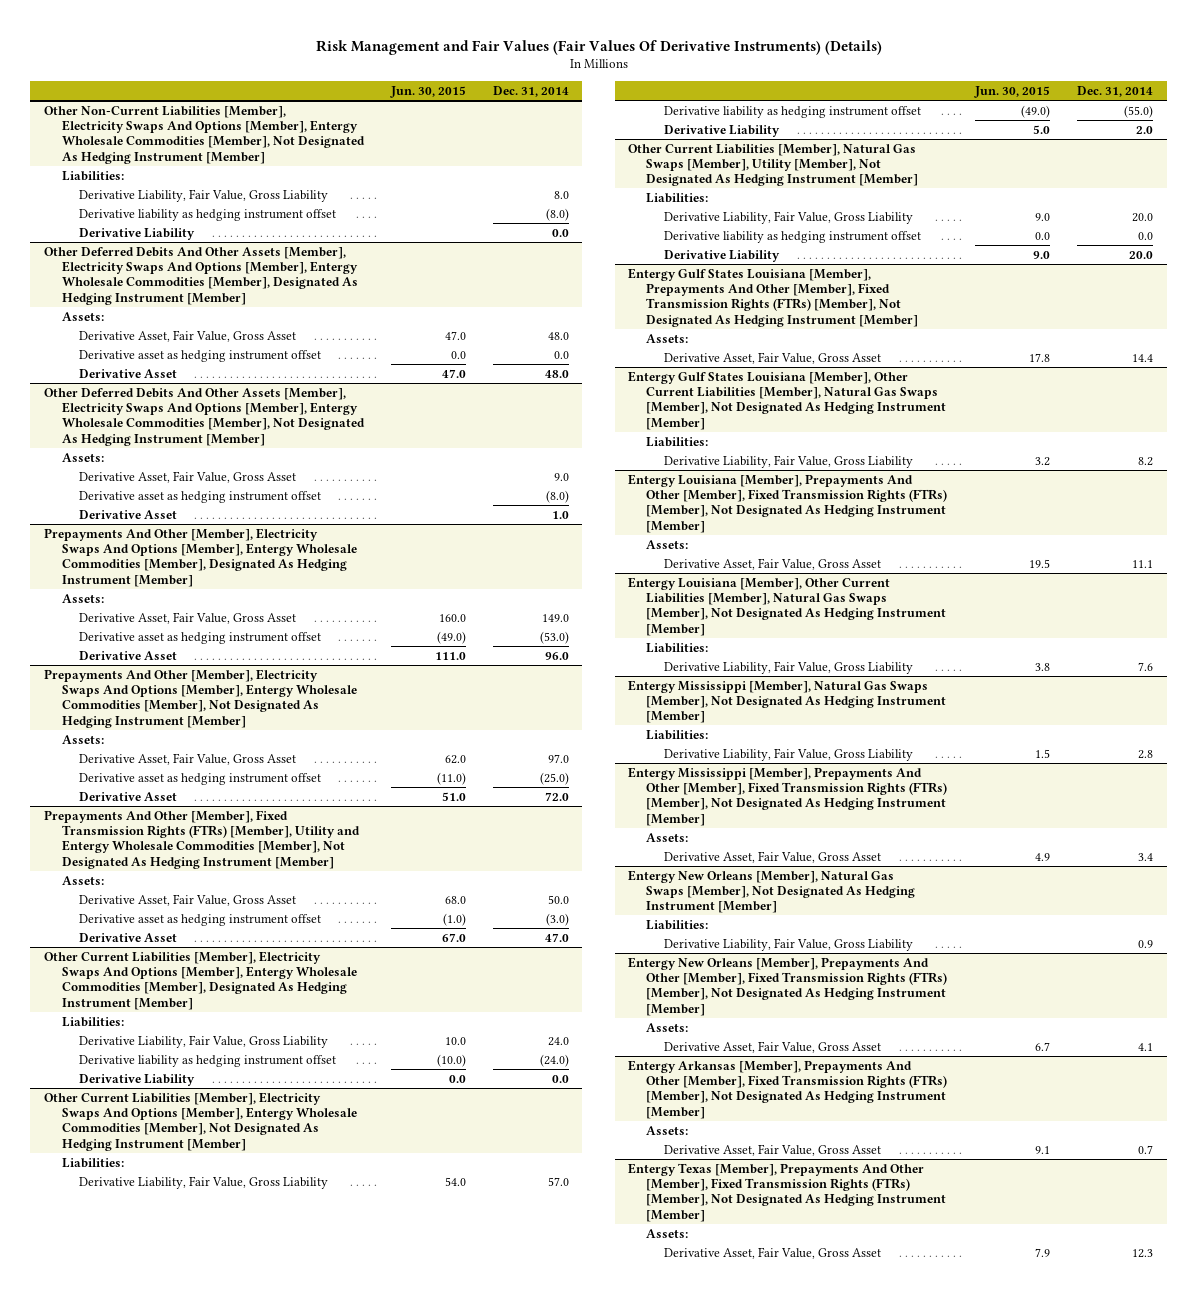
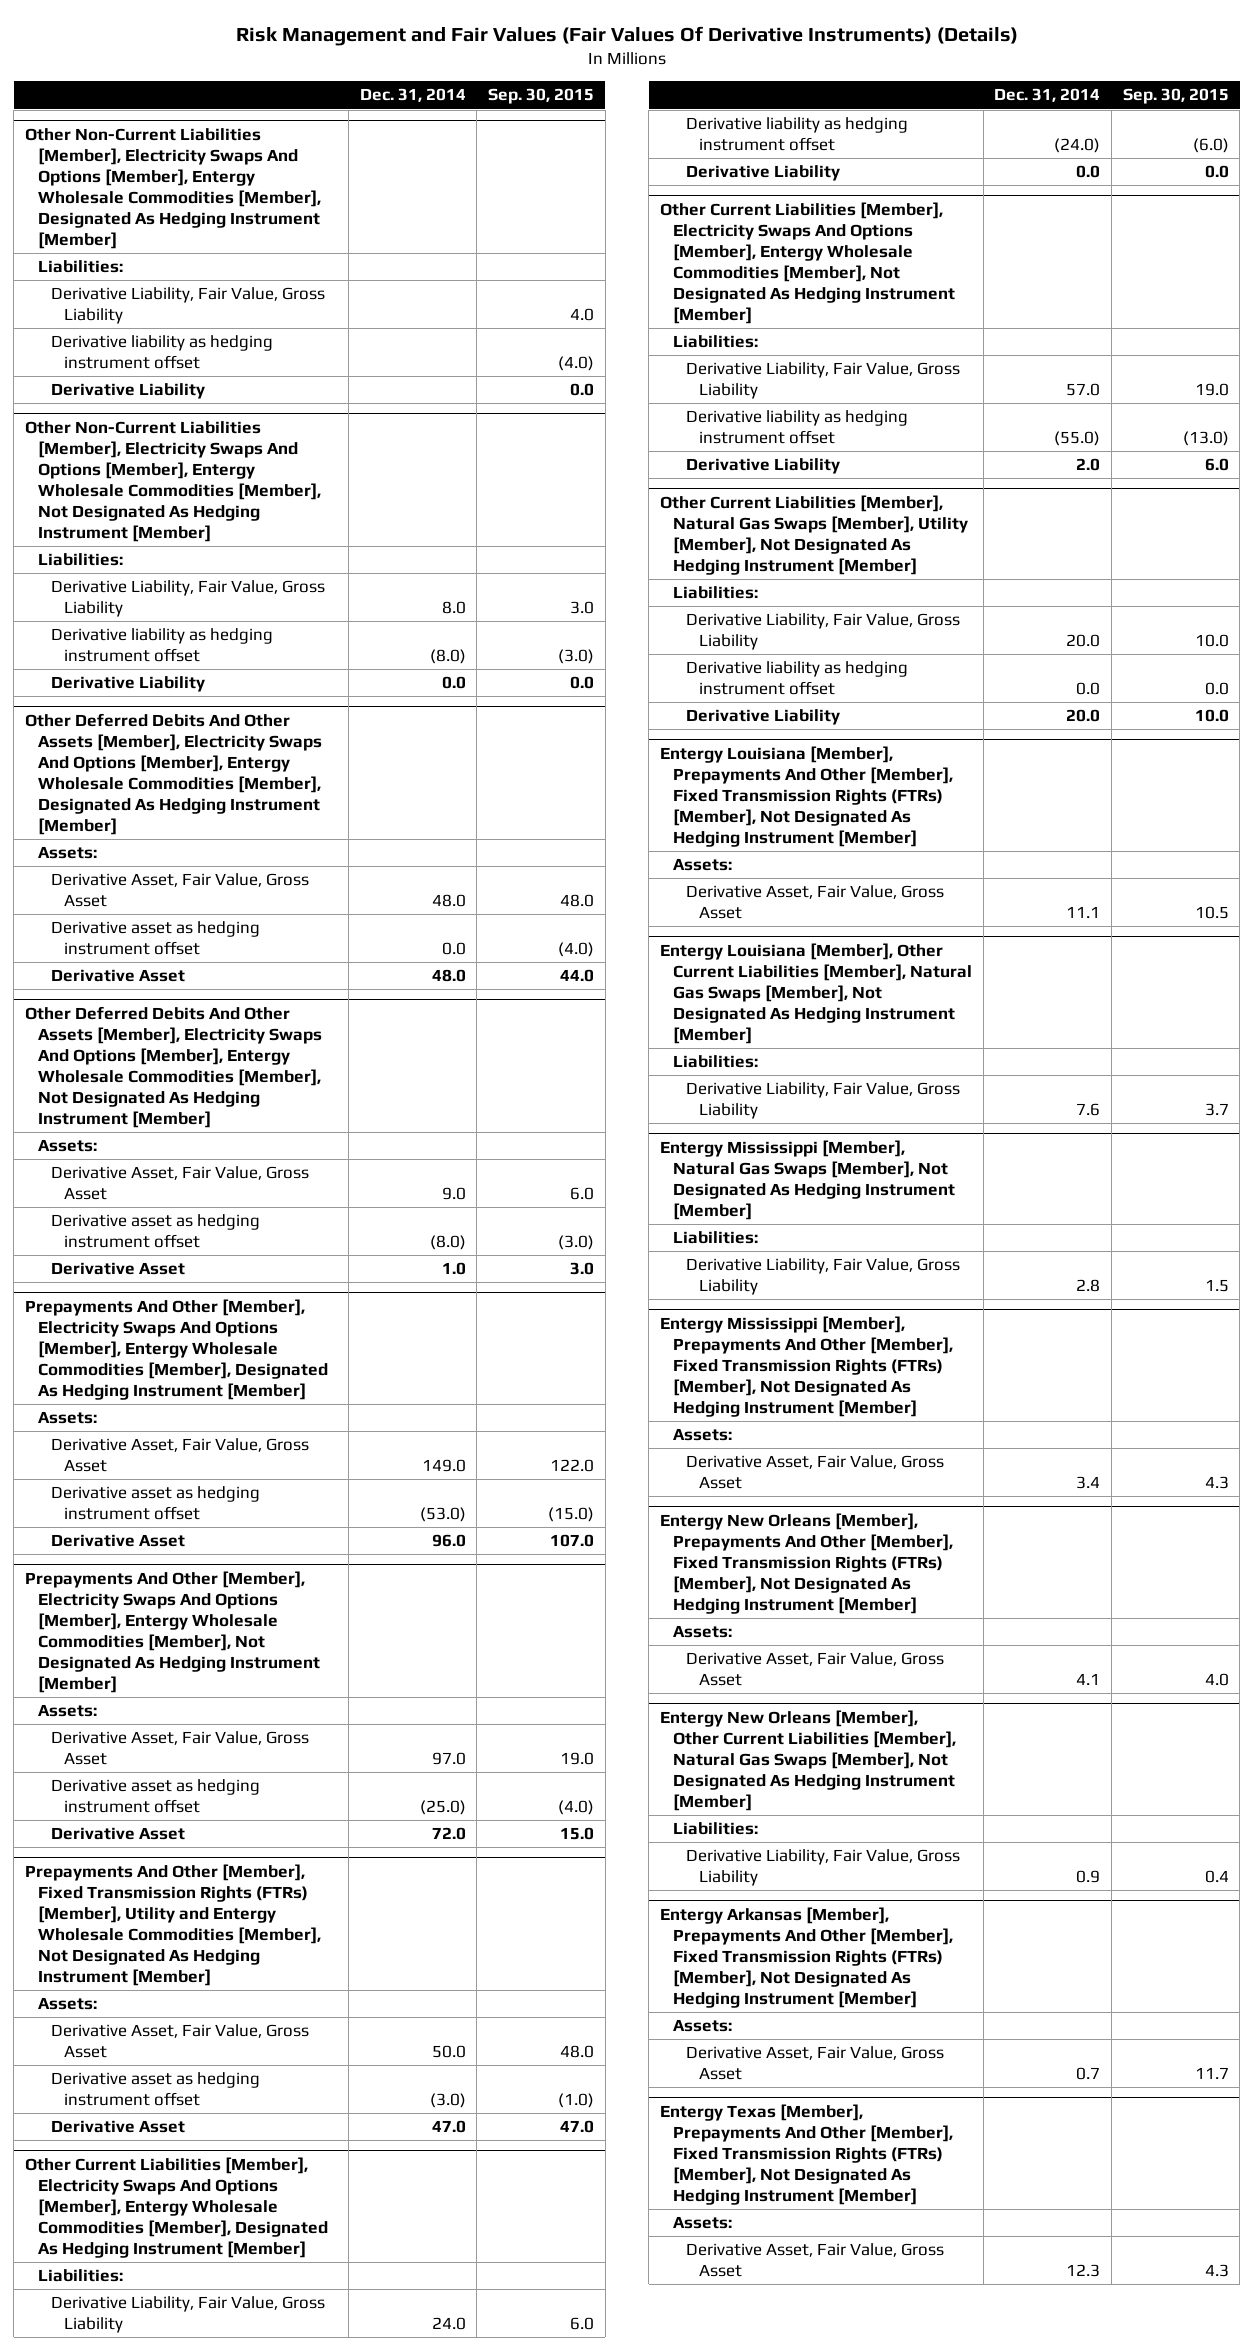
[389,85,466,98] Jun. 30, 2015 -> none
none -> [488,88,595,105] Sep. 30, 2015
none -> [25,127,322,250] Other Non-Current Liabilities [Member], Electricity Swaps And Options [Member], Entergy Wholesale Commodities [Member], Designated As Hedging Instrument [Member]
none -> [38,260,124,274] Liabilities:
none -> [51,287,326,325] Derivative Liability, Fair Value, Gross Liability
none -> [51,335,274,370] Derivative liability as hedging instrument offset
none -> [51,383,206,400] Derivative Liability
[628,267,919,327] Entergy Gulf States Louisiana [Member], Prepayments And Other [Member], Fixed Transmission Rights (FTRs) [Member], Not Designated As Hedging Instrument [Member] -> none
[646,333,689,343] Assets: -> none
[663,351,881,364] Derivative Asset, Fair Value, Gross Asset -> none
[628,370,947,430] Entergy Gulf States Louisiana [Member], Other Current Liabilities [Member], Natural Gas Swaps [Member], Not Designated As Hedging Instrument [Member] -> none
[646,436,709,447] Liabilities: -> none
[663,454,913,468] Derivative Liability, Fair Value, Gross Liability -> none
[628,869,916,914] Entergy New Orleans [Member], Natural Gas Swaps [Member], Not Designated As Hedging Instrument [Member] -> none
[646,919,709,930] Liabilities: -> none
[663,937,913,951] Derivative Liability, Fair Value, Gross Liability -> none
none -> [659,1709,956,1812] Entergy New Orleans [Member], Other Current Liabilities [Member], Natural Gas Swaps [Member], Not Designated As Hedging Instrument [Member]
none -> [672,1822,758,1836] Liabilities:
none -> [685,1849,960,1887] Derivative Liability, Fair Value, Gross Liability

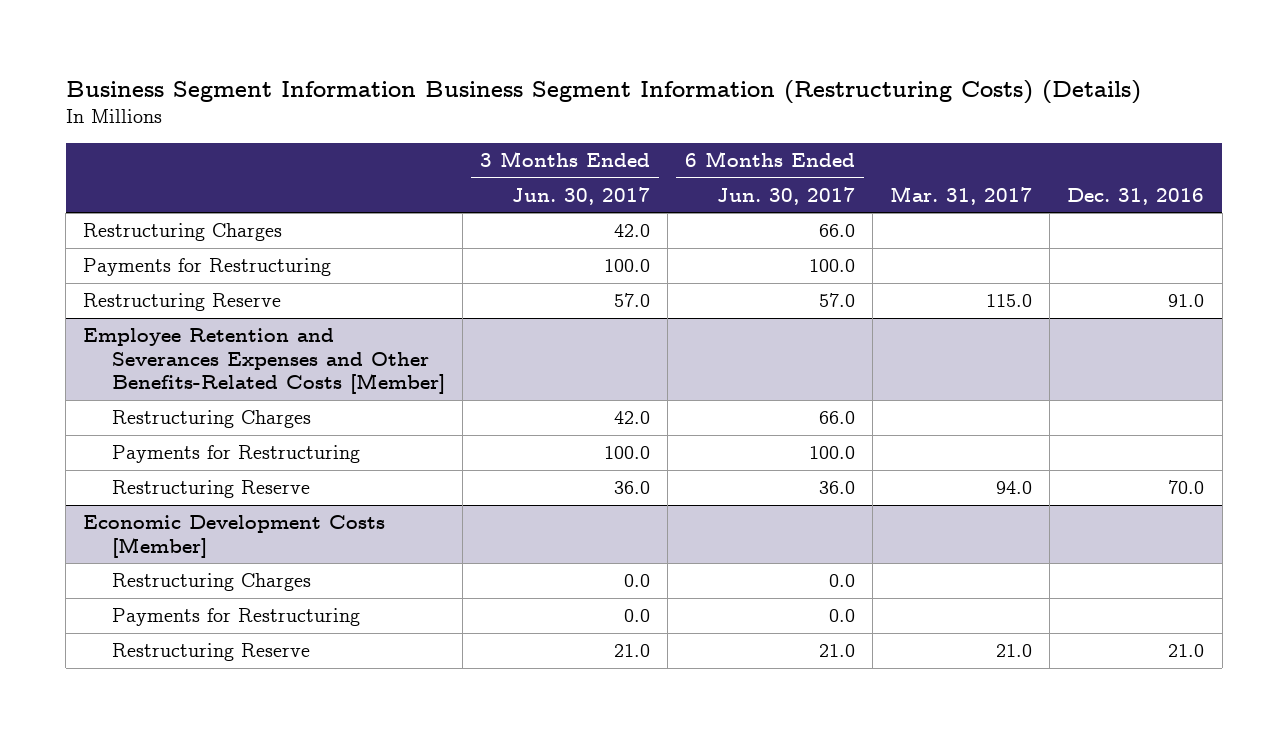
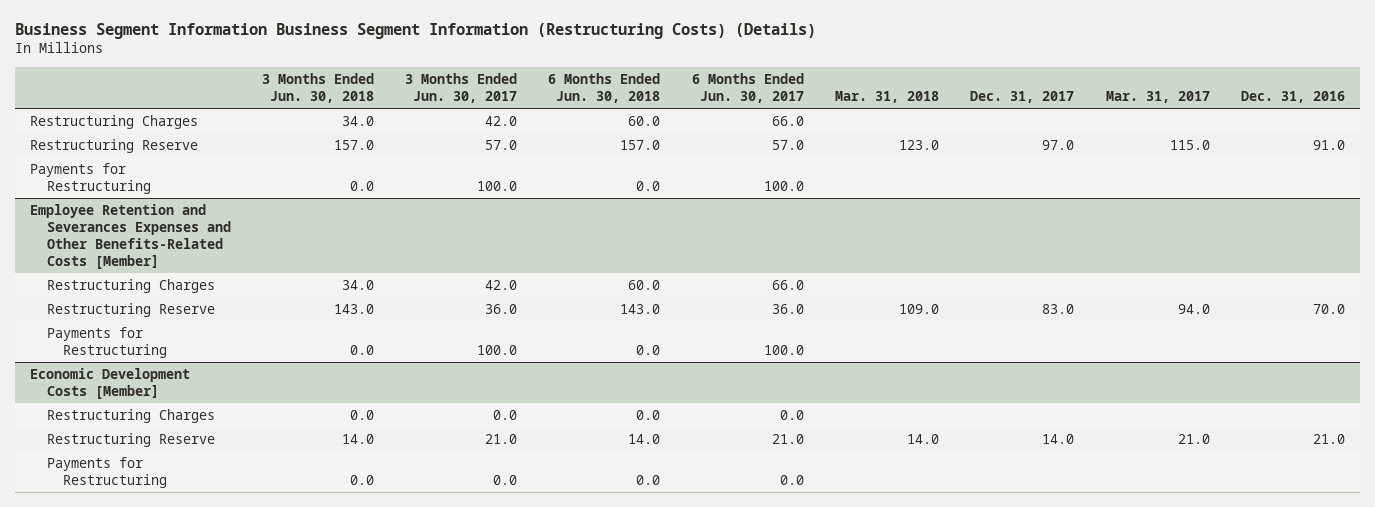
none -> [261,72,374,103] 3 Months Ended Jun. 30, 2018
none -> [548,72,661,103] 6 Months Ended Jun. 30, 2018
none -> [834,90,939,103] Mar. 31, 2018
none -> [970,90,1075,103] Dec. 31, 2017
[83,258,332,277] Payments for Restructuring -> [30,163,151,194] Payments for Restructuring
[111,445,360,464] Payments for Restructuring -> [46,327,167,358] Payments for Restructuring
[111,608,360,627] Payments for Restructuring -> [46,457,167,488] Payments for Restructuring

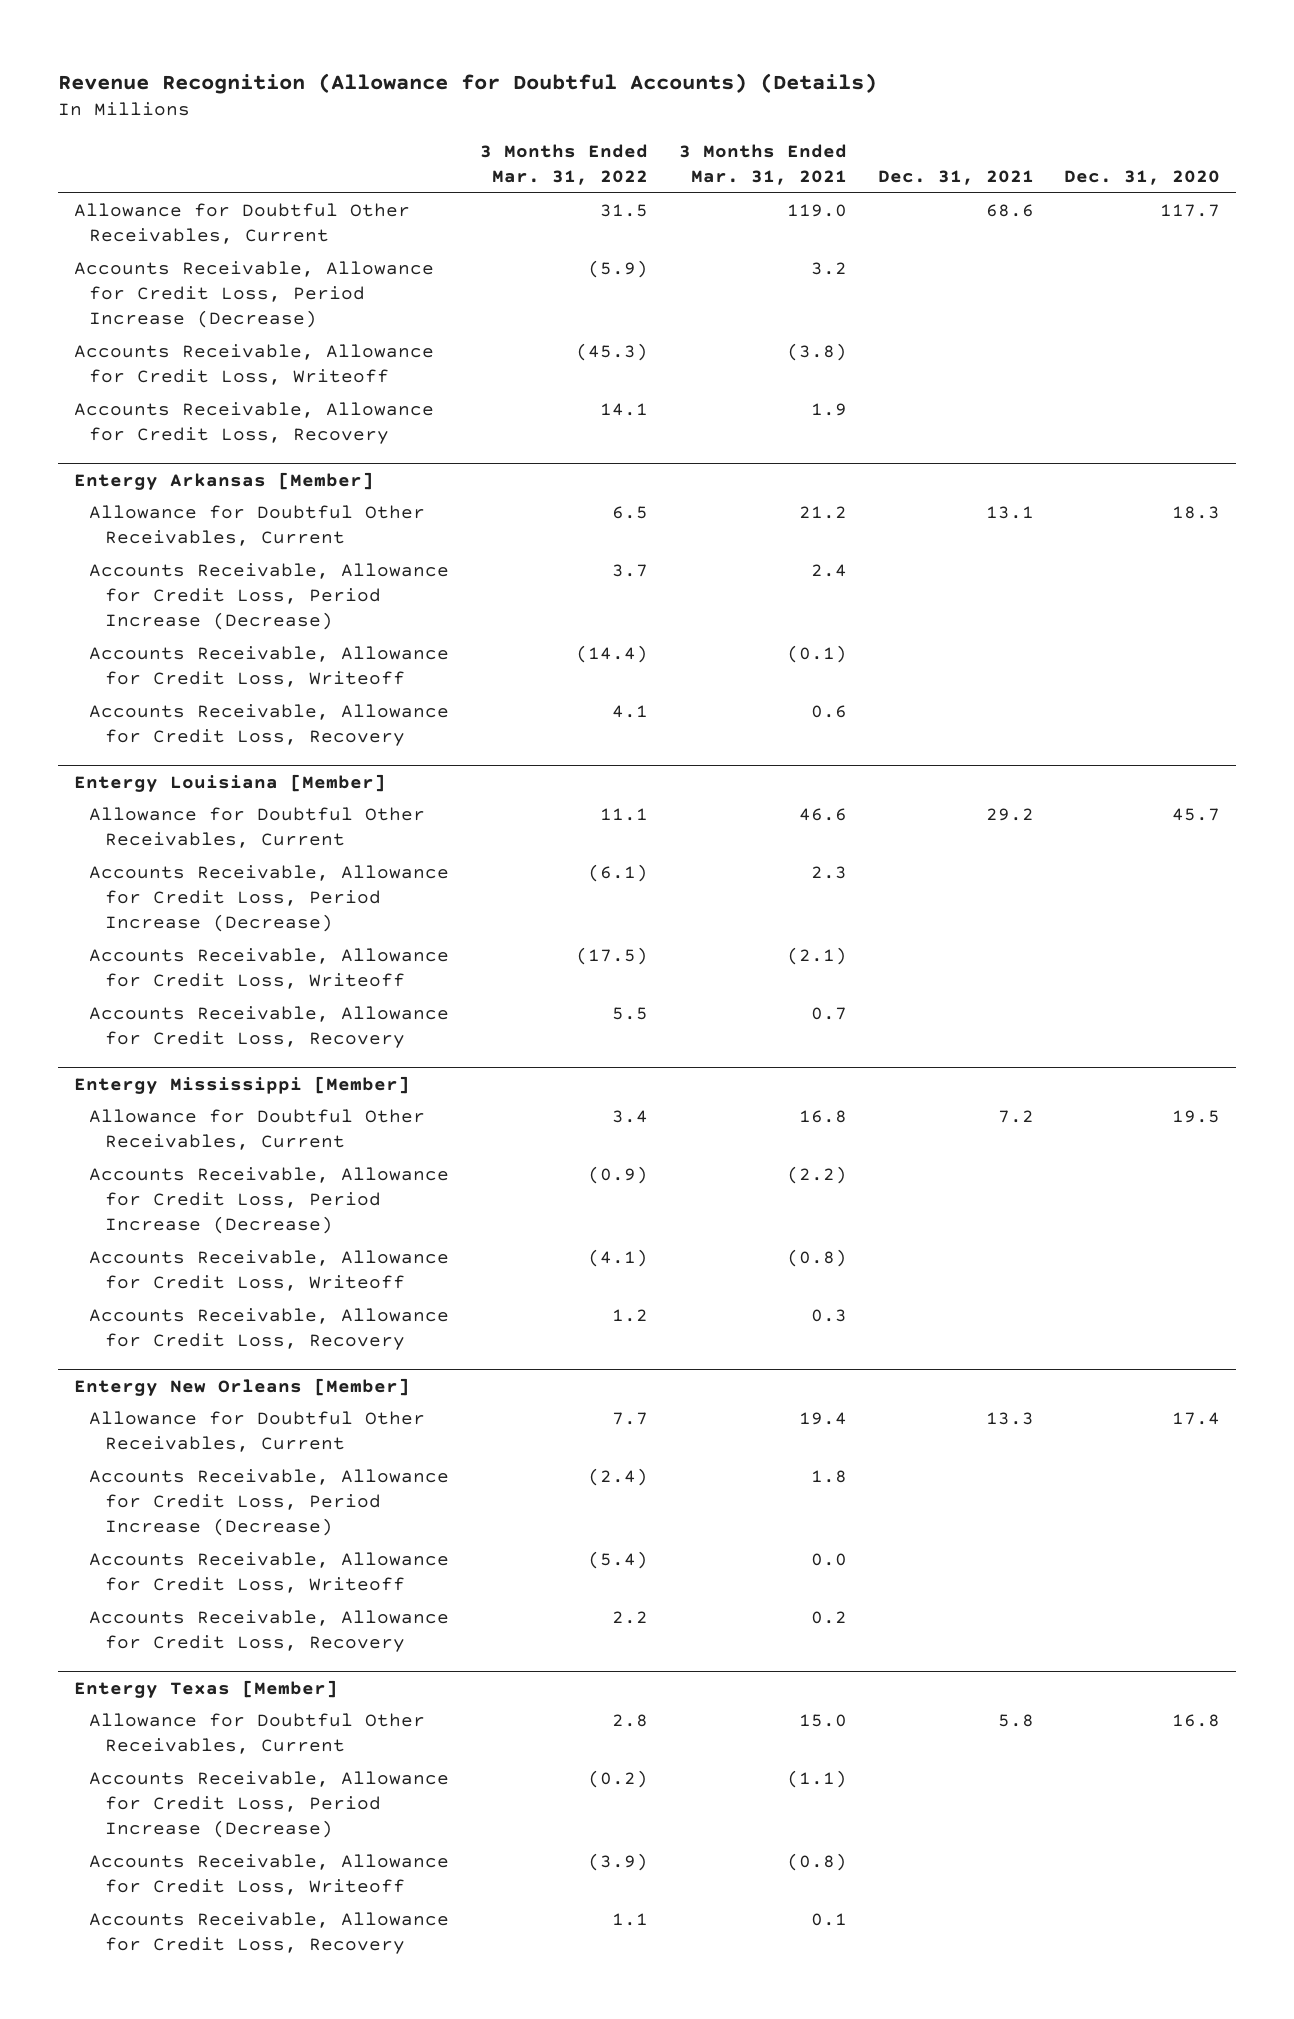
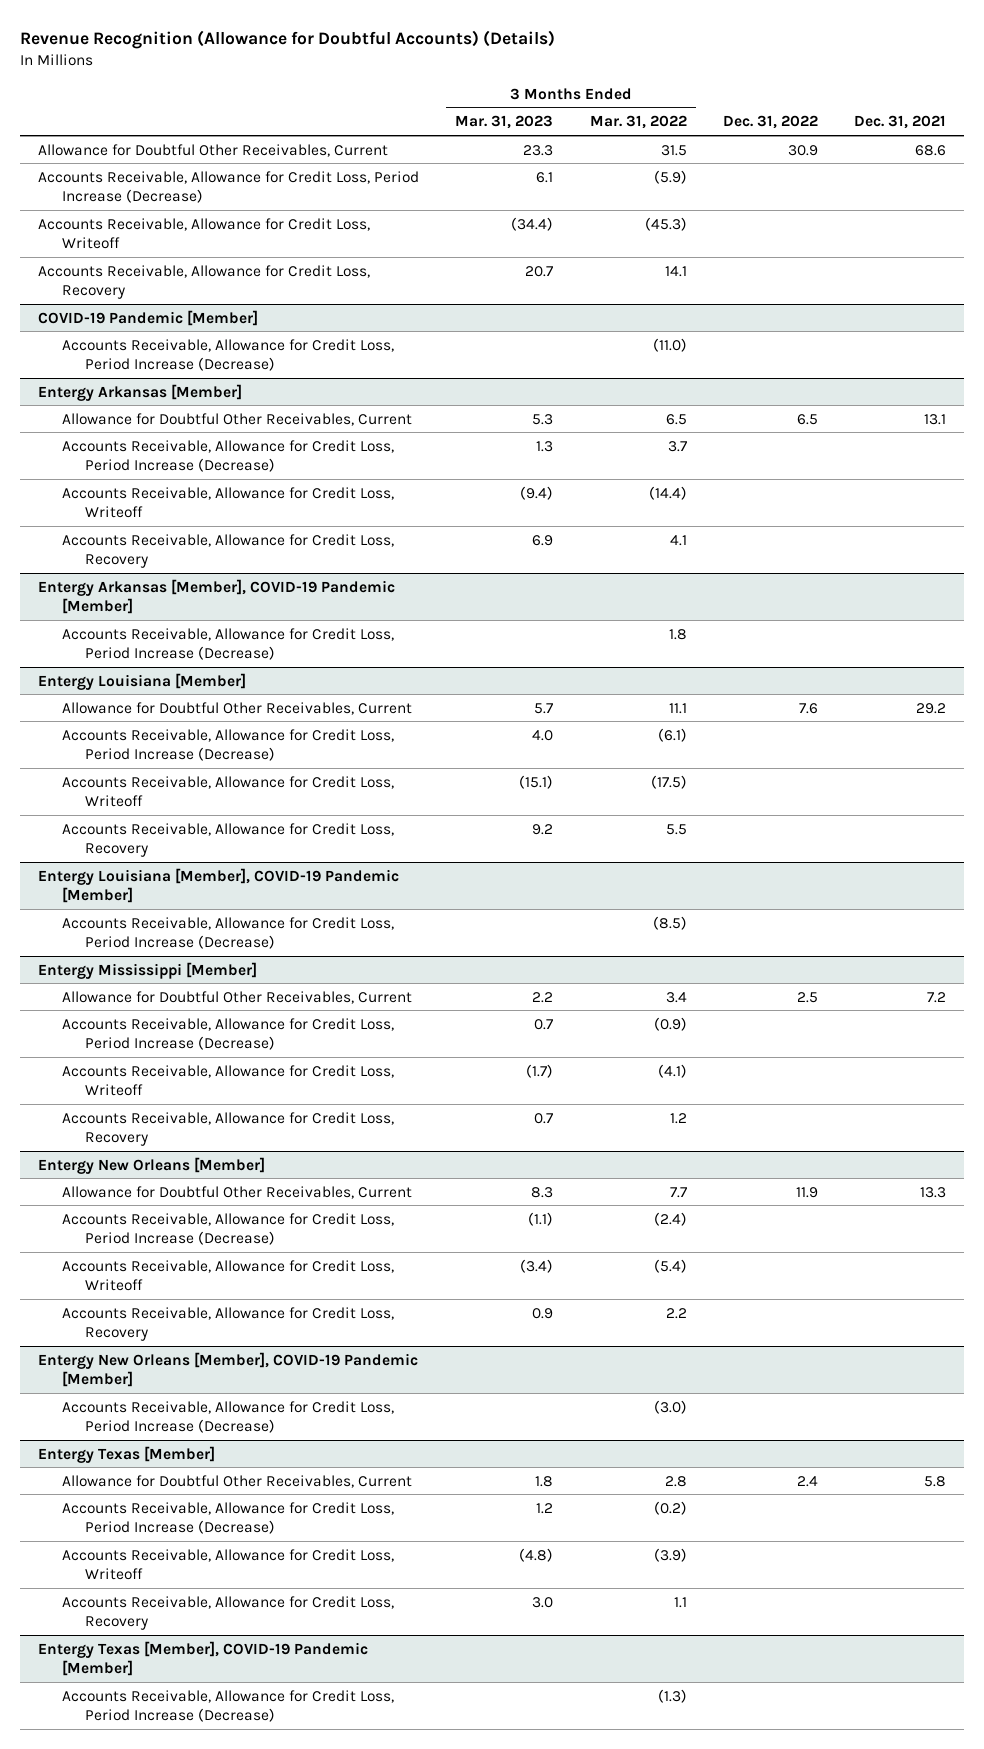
[678,143,847,185] 3 Months Ended Mar. 31, 2021 -> none
[1064,169,1221,185] Dec. 31, 2020 -> none
none -> [455,115,554,130] Mar. 31, 2023
none -> [722,115,818,130] Dec. 31, 2022
none -> [38,309,259,326] COVID-19 Pandemic [Member]
none -> [61,338,394,371] Accounts Receivable, Allowance for Credit Loss, Period Increase (Decrease)
none -> [38,578,396,614] Entergy Arkansas [Member], COVID-19 Pandemic [Member]
none -> [61,627,394,660] Accounts Receivable, Allowance for Credit Loss, Period Increase (Decrease)
none -> [38,867,400,903] Entergy Louisiana [Member], COVID-19 Pandemic [Member]
none -> [61,916,394,949] Accounts Receivable, Allowance for Credit Loss, Period Increase (Decrease)
none -> [38,1351,419,1387] Entergy New Orleans [Member], COVID-19 Pandemic [Member]
none -> [61,1400,394,1433] Accounts Receivable, Allowance for Credit Loss, Period Increase (Decrease)
none -> [38,1640,369,1676] Entergy Texas [Member], COVID-19 Pandemic [Member]
none -> [61,1689,394,1722] Accounts Receivable, Allowance for Credit Loss, Period Increase (Decrease)

